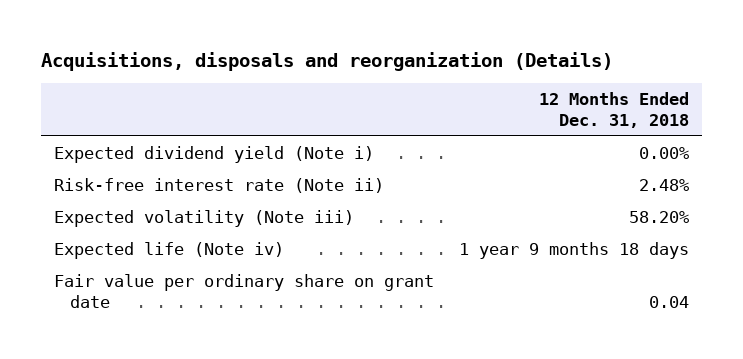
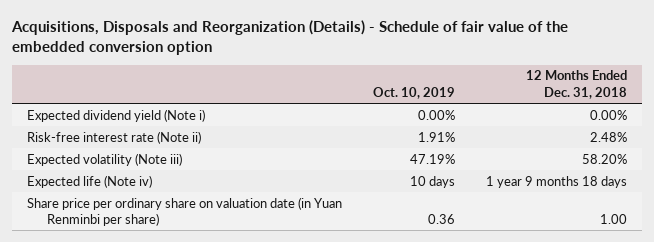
[41,51,614,71] Acquisitions, disposals and reorganization (Details) -> [10,19,568,55] Acquisitions, Disposals and Reorganization (Details) - Schedule of fair value of the embedded conversion option
none -> [372,86,455,99] Oct. 10, 2019
[53,274,434,308] Fair value per ordinary share on grant date -> [27,196,343,226] Share price per ordinary share on valuation date (in Yuan Renminbi per share)
[648,295,689,308] 0.04 -> [599,213,627,224] 1.00

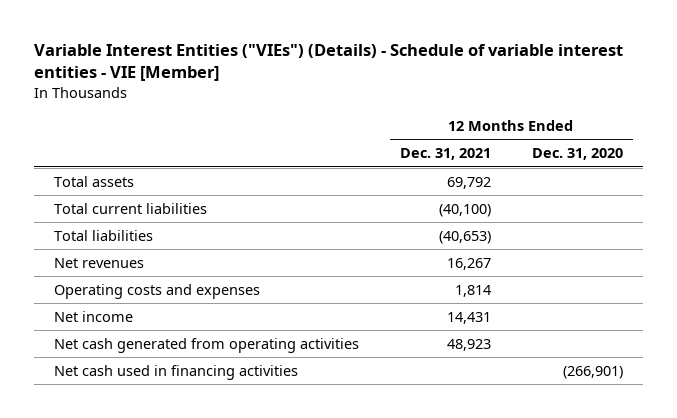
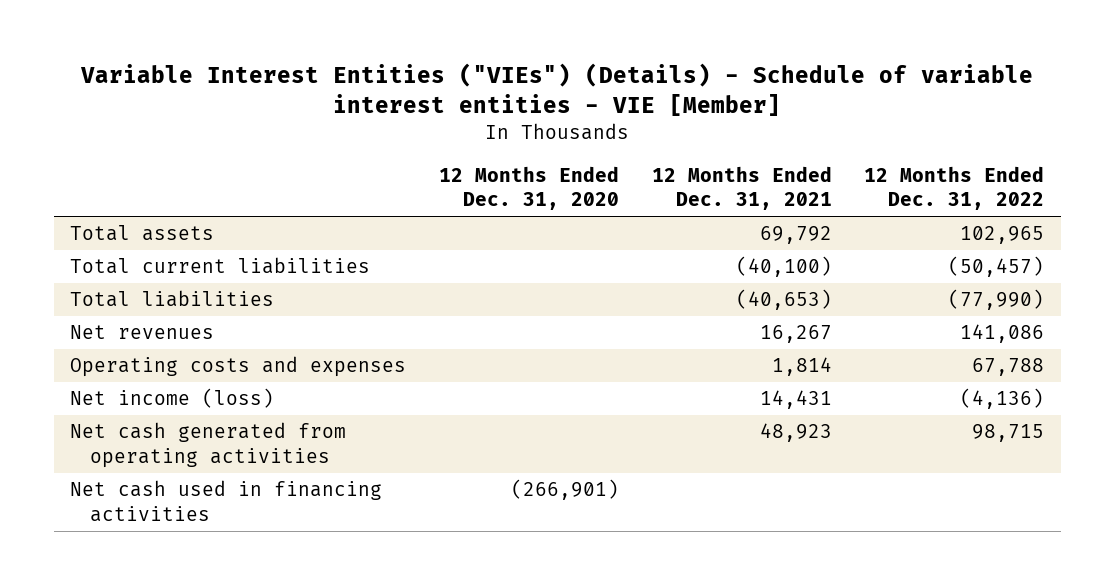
none -> [864,165,1045,211] 12 Months Ended Dec. 31, 2022
[54,310,134,322] Net income -> [70,388,275,409] Net income (loss)

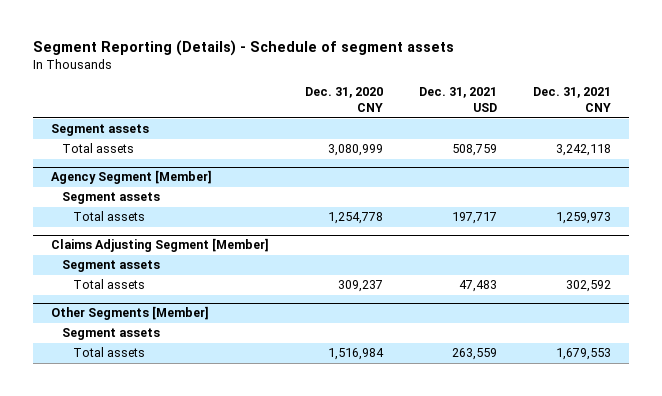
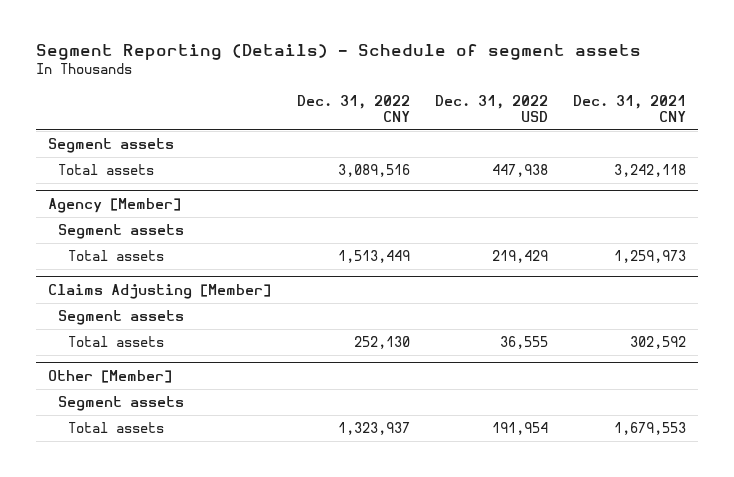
[305,87,384,113] Dec. 31, 2020 CNY -> none
[419,87,498,113] Dec. 31, 2021 USD -> none
none -> [296,94,410,122] Dec. 31, 2022 CNY
none -> [434,94,548,122] Dec. 31, 2022 USD
[50,170,212,185] Agency Segment [Member] -> [48,198,182,214] Agency [Member]
[50,238,269,253] Claims Adjusting Segment [Member] -> [48,284,272,300] Claims Adjusting [Member]
[50,306,209,321] Other Segments [Member] -> [48,370,173,384] Other [Member]

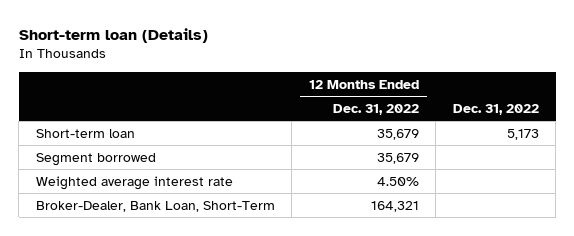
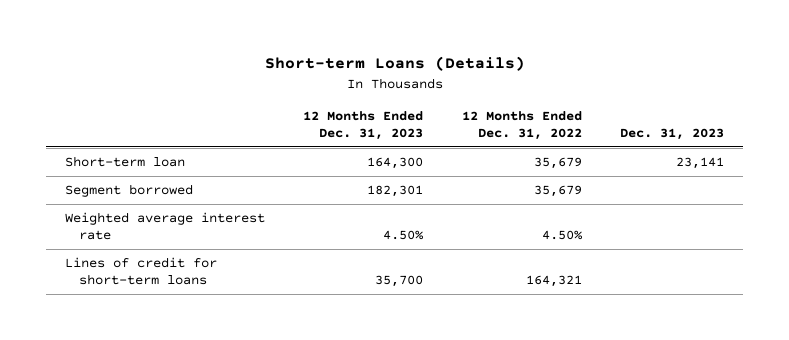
[18,27,208,43] Short-term loan (Details) -> [264,56,525,72] Short-term Loans (Details)
[452,104,539,116] Dec. 31, 2022 -> none
none -> [303,110,424,140] 12 Months Ended Dec. 31, 2023
none -> [619,127,724,140] Dec. 31, 2023
[35,200,275,212] Broker-Dealer, Bank Loan, Short-Term -> [65,257,218,286] Lines of credit for short-term loans

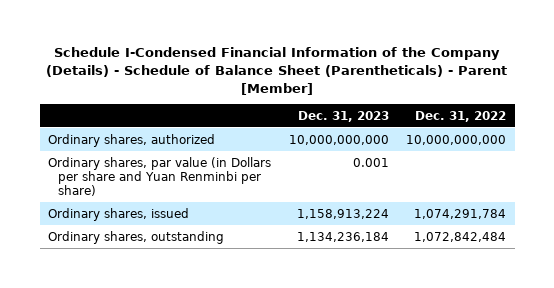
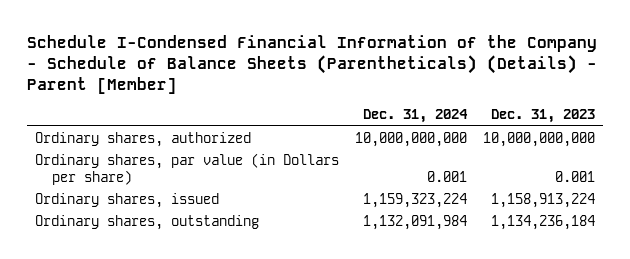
[46,47,508,95] Schedule I-Condensed Financial Information of the Company (Details) - Schedule of Balance Sheet (Parentheticals) - Parent [Member] -> [27,35,598,95] Schedule I-Condensed Financial Information of the Company - Schedule of Balance Sheets (Parentheticals) (Details) - Parent [Member]
[415,110,507,122] Dec. 31, 2022 -> none
none -> [363,109,469,124] Dec. 31, 2024
[48,156,272,196] Ordinary shares, par value (in Dollars per share and Yuan Renminbi per share) -> [35,152,340,185] Ordinary shares, par value (in Dollars per share)

